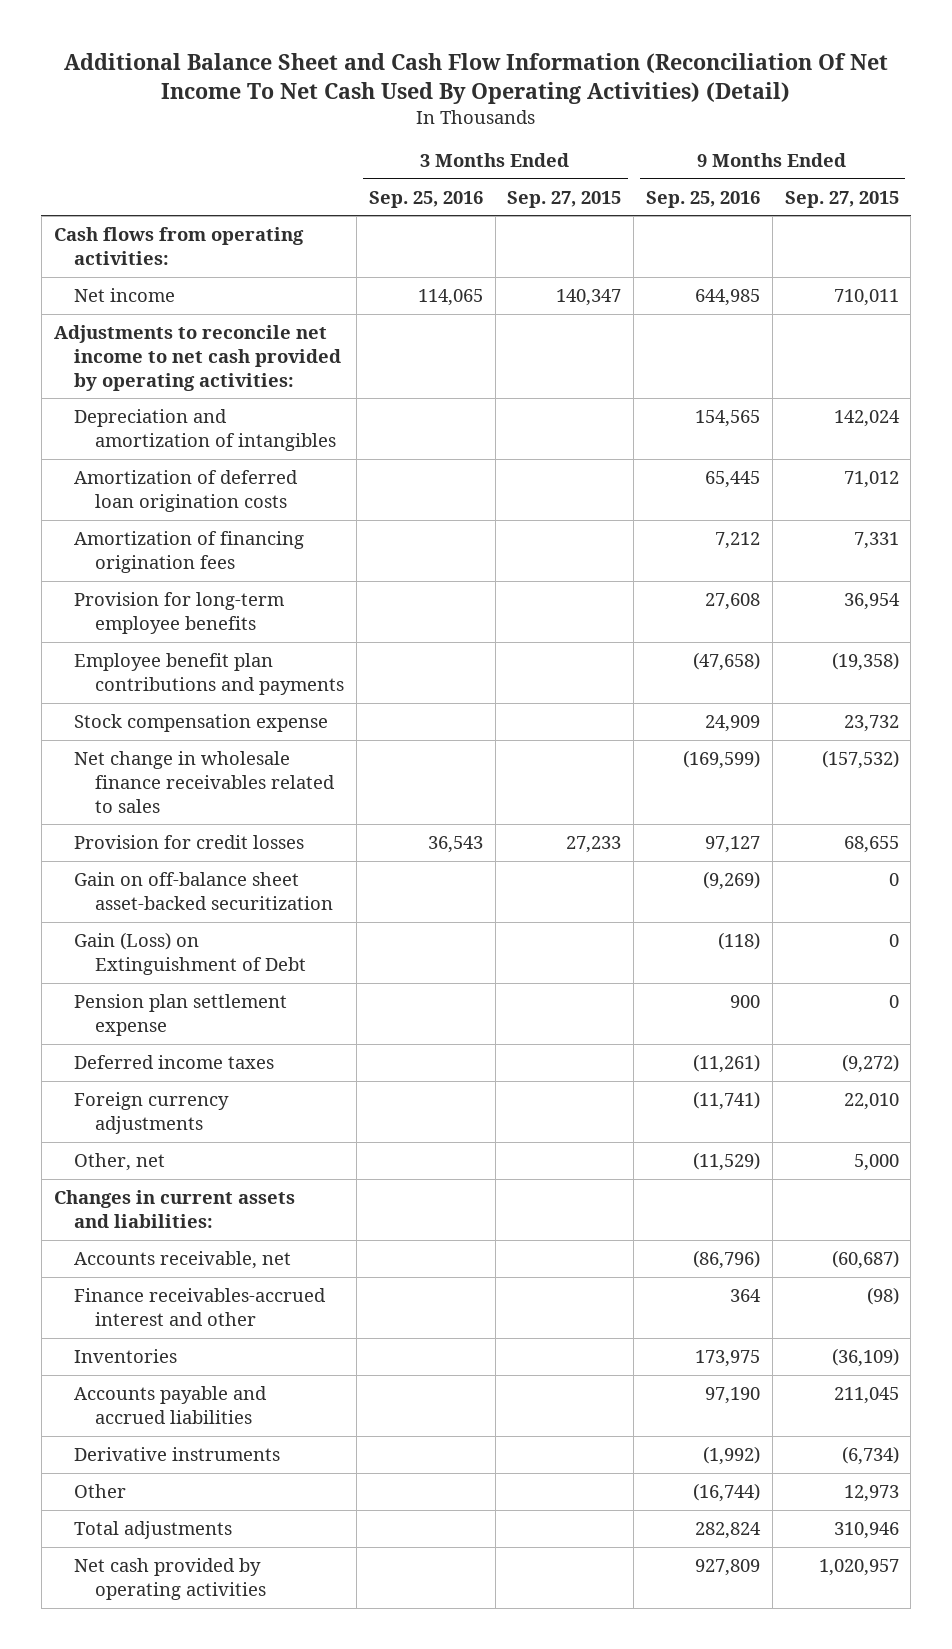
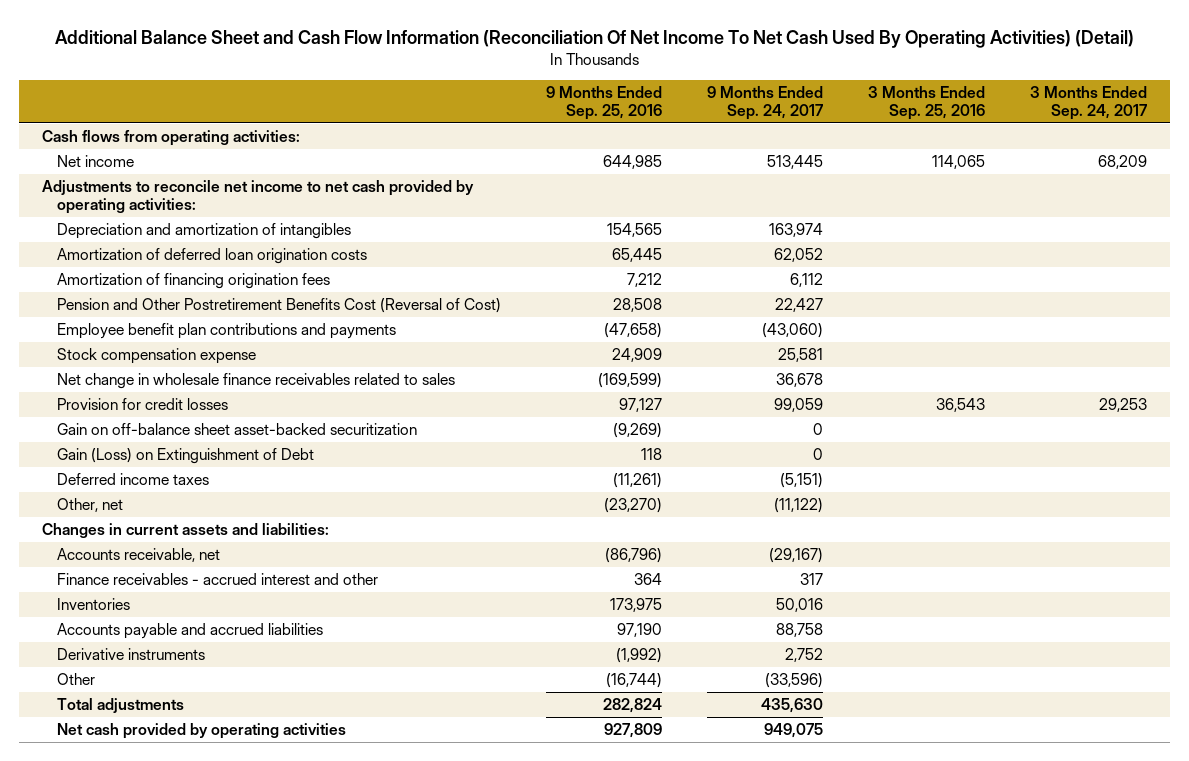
[507,190,622,208] Sep. 27, 2015 -> none
[784,190,899,208] Sep. 27, 2015 -> none
none -> [707,86,824,121] 9 Months Ended Sep. 24, 2017
none -> [1030,86,1148,121] 3 Months Ended Sep. 24, 2017
[74,591,285,634] Provision for long-term employee benefits -> none
none -> [57,297,502,313] Pension and Other Postretirement Benefits Cost (Reversal of Cost)
[74,993,288,1036] Pension plan settlement expense -> none
[718,931,761,950] (118) -> [641,447,663,460] 118
[74,1091,230,1134] Foreign currency adjustments -> none
[693,1151,761,1171] (11,529) -> [604,497,663,513] (23,270)
[74,1287,327,1326] Finance receivables-accrued interest and other -> [57,572,379,585] Finance receivables - accrued interest and other

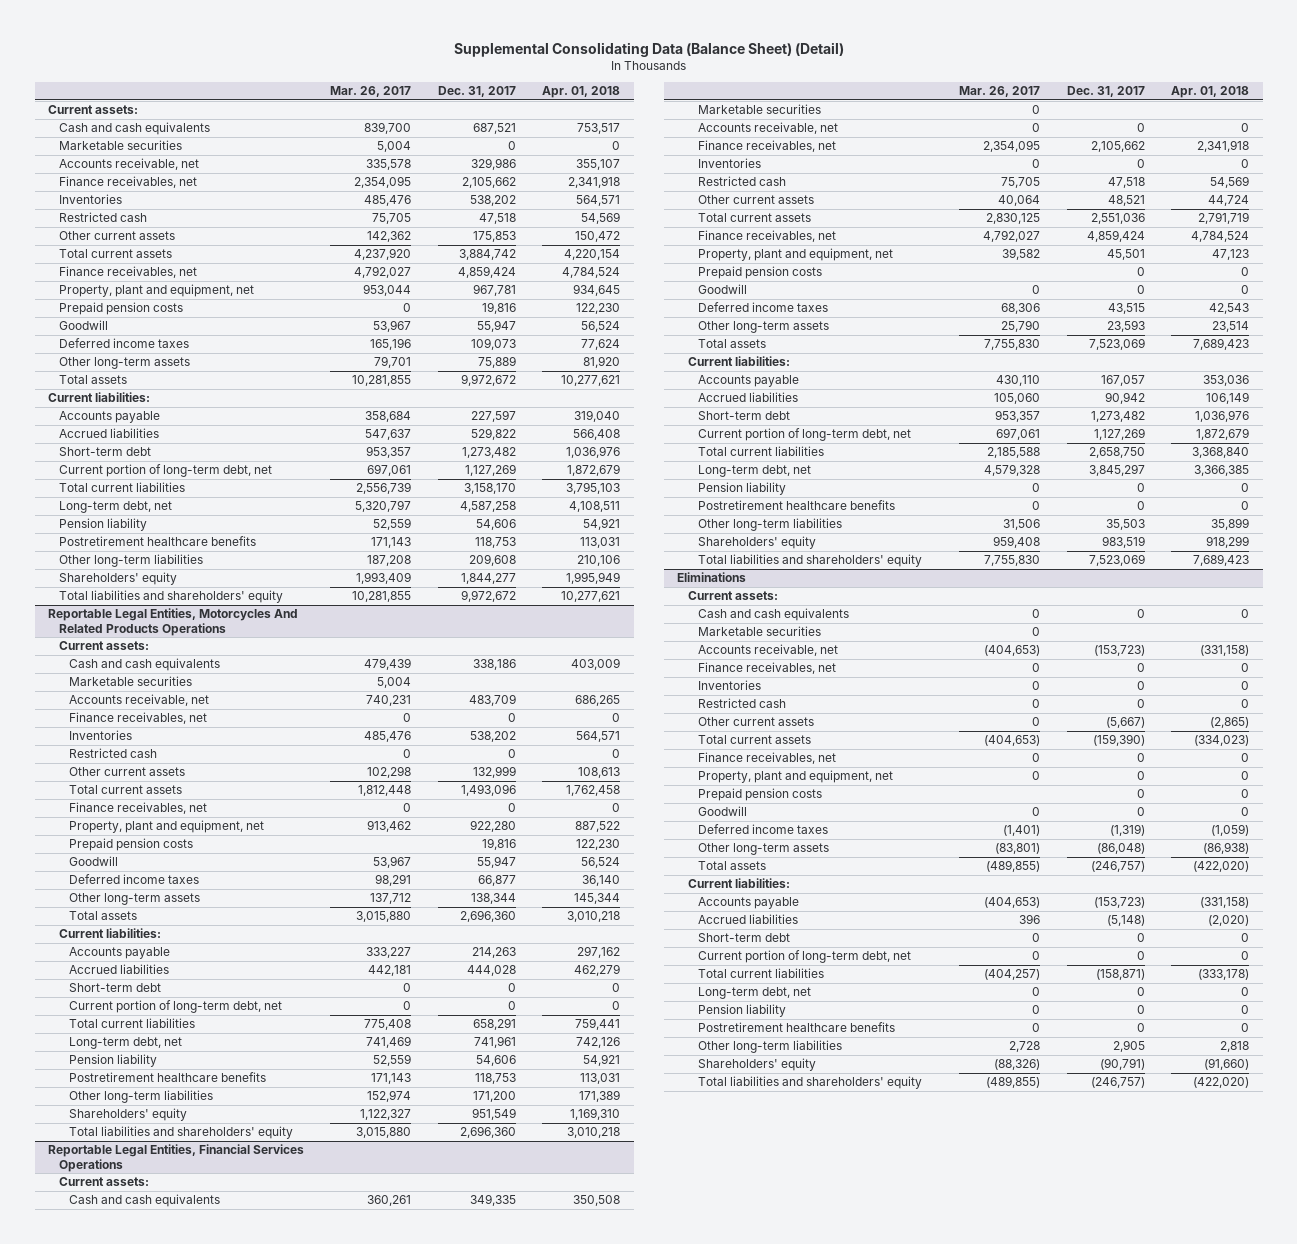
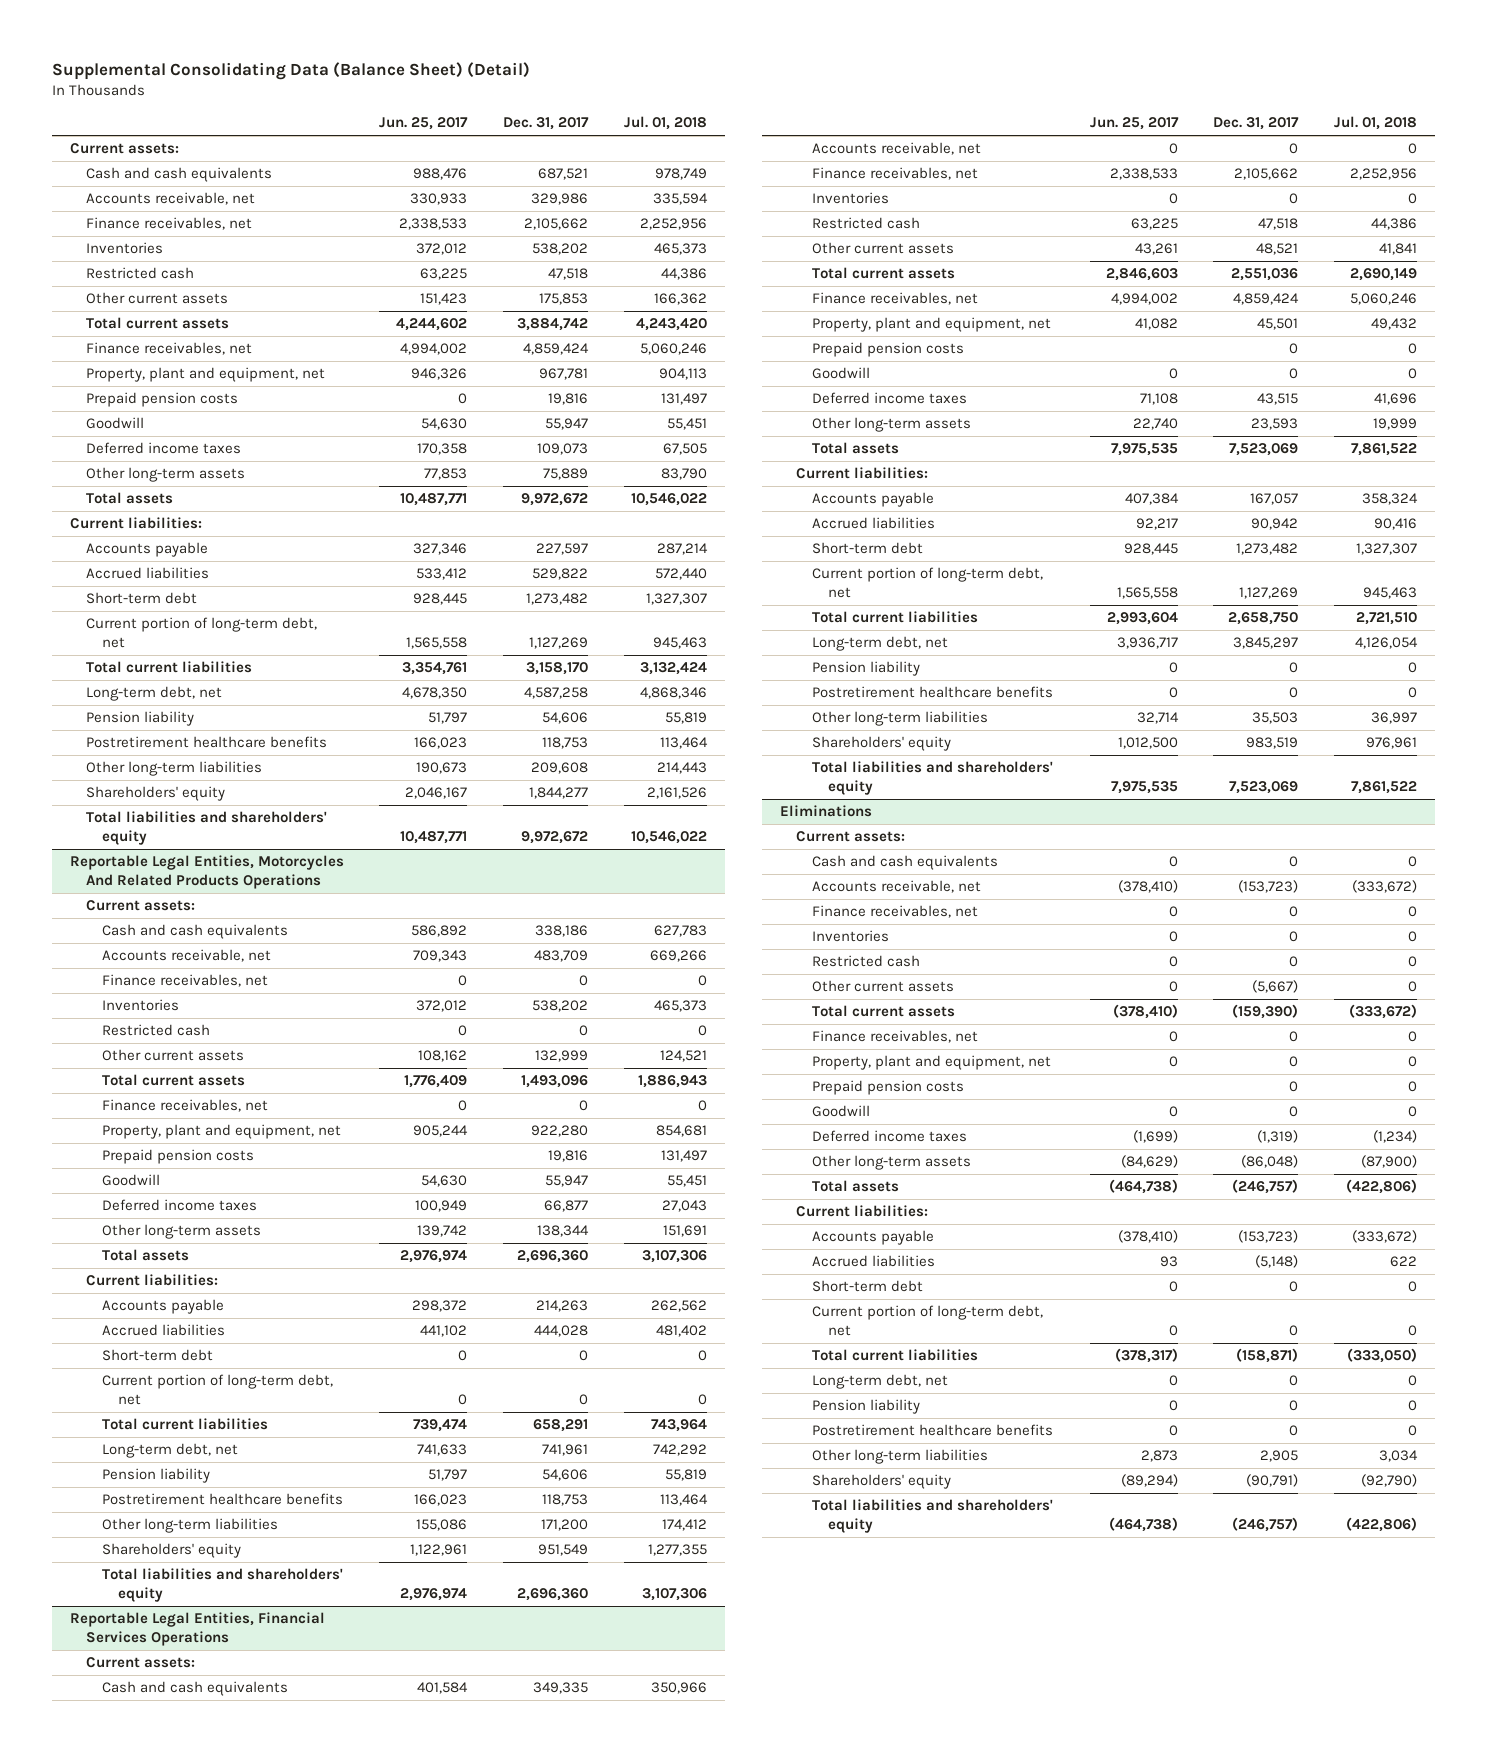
[330,86,412,98] Mar. 26, 2017 -> none
[542,86,621,99] Apr. 01, 2018 -> none
none -> [379,117,469,131] Jun. 25, 2017
none -> [623,116,707,131] Jul. 01, 2018
[58,140,182,151] Marketable securities -> none
[69,676,193,687] Marketable securities -> none
[698,104,822,115] Marketable securities -> none
[698,626,822,637] Marketable securities -> none

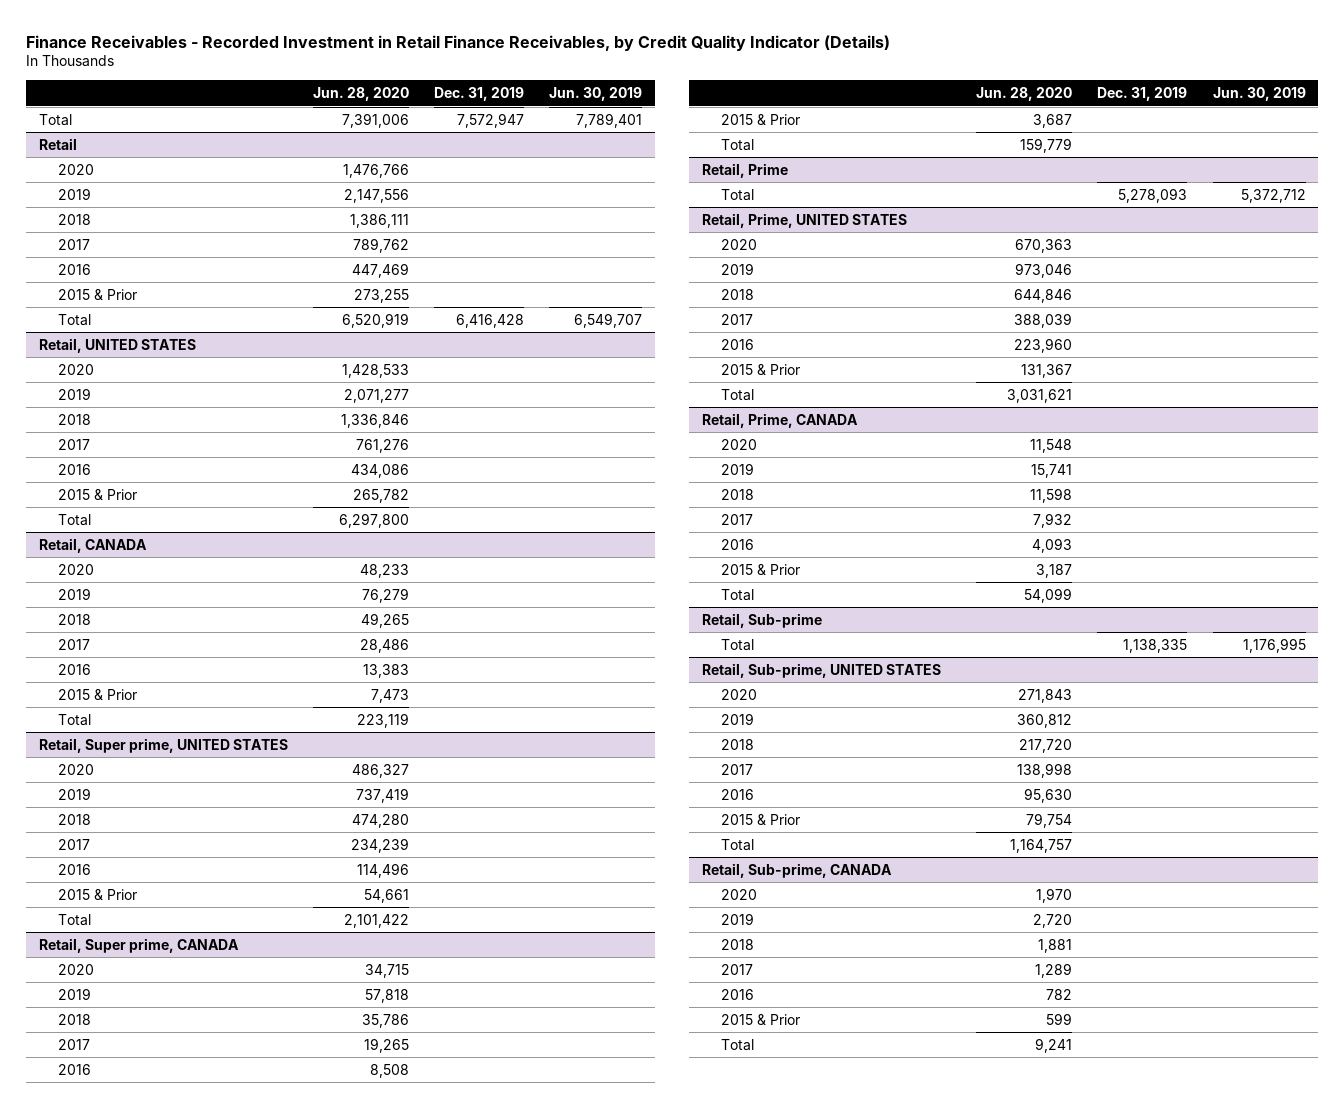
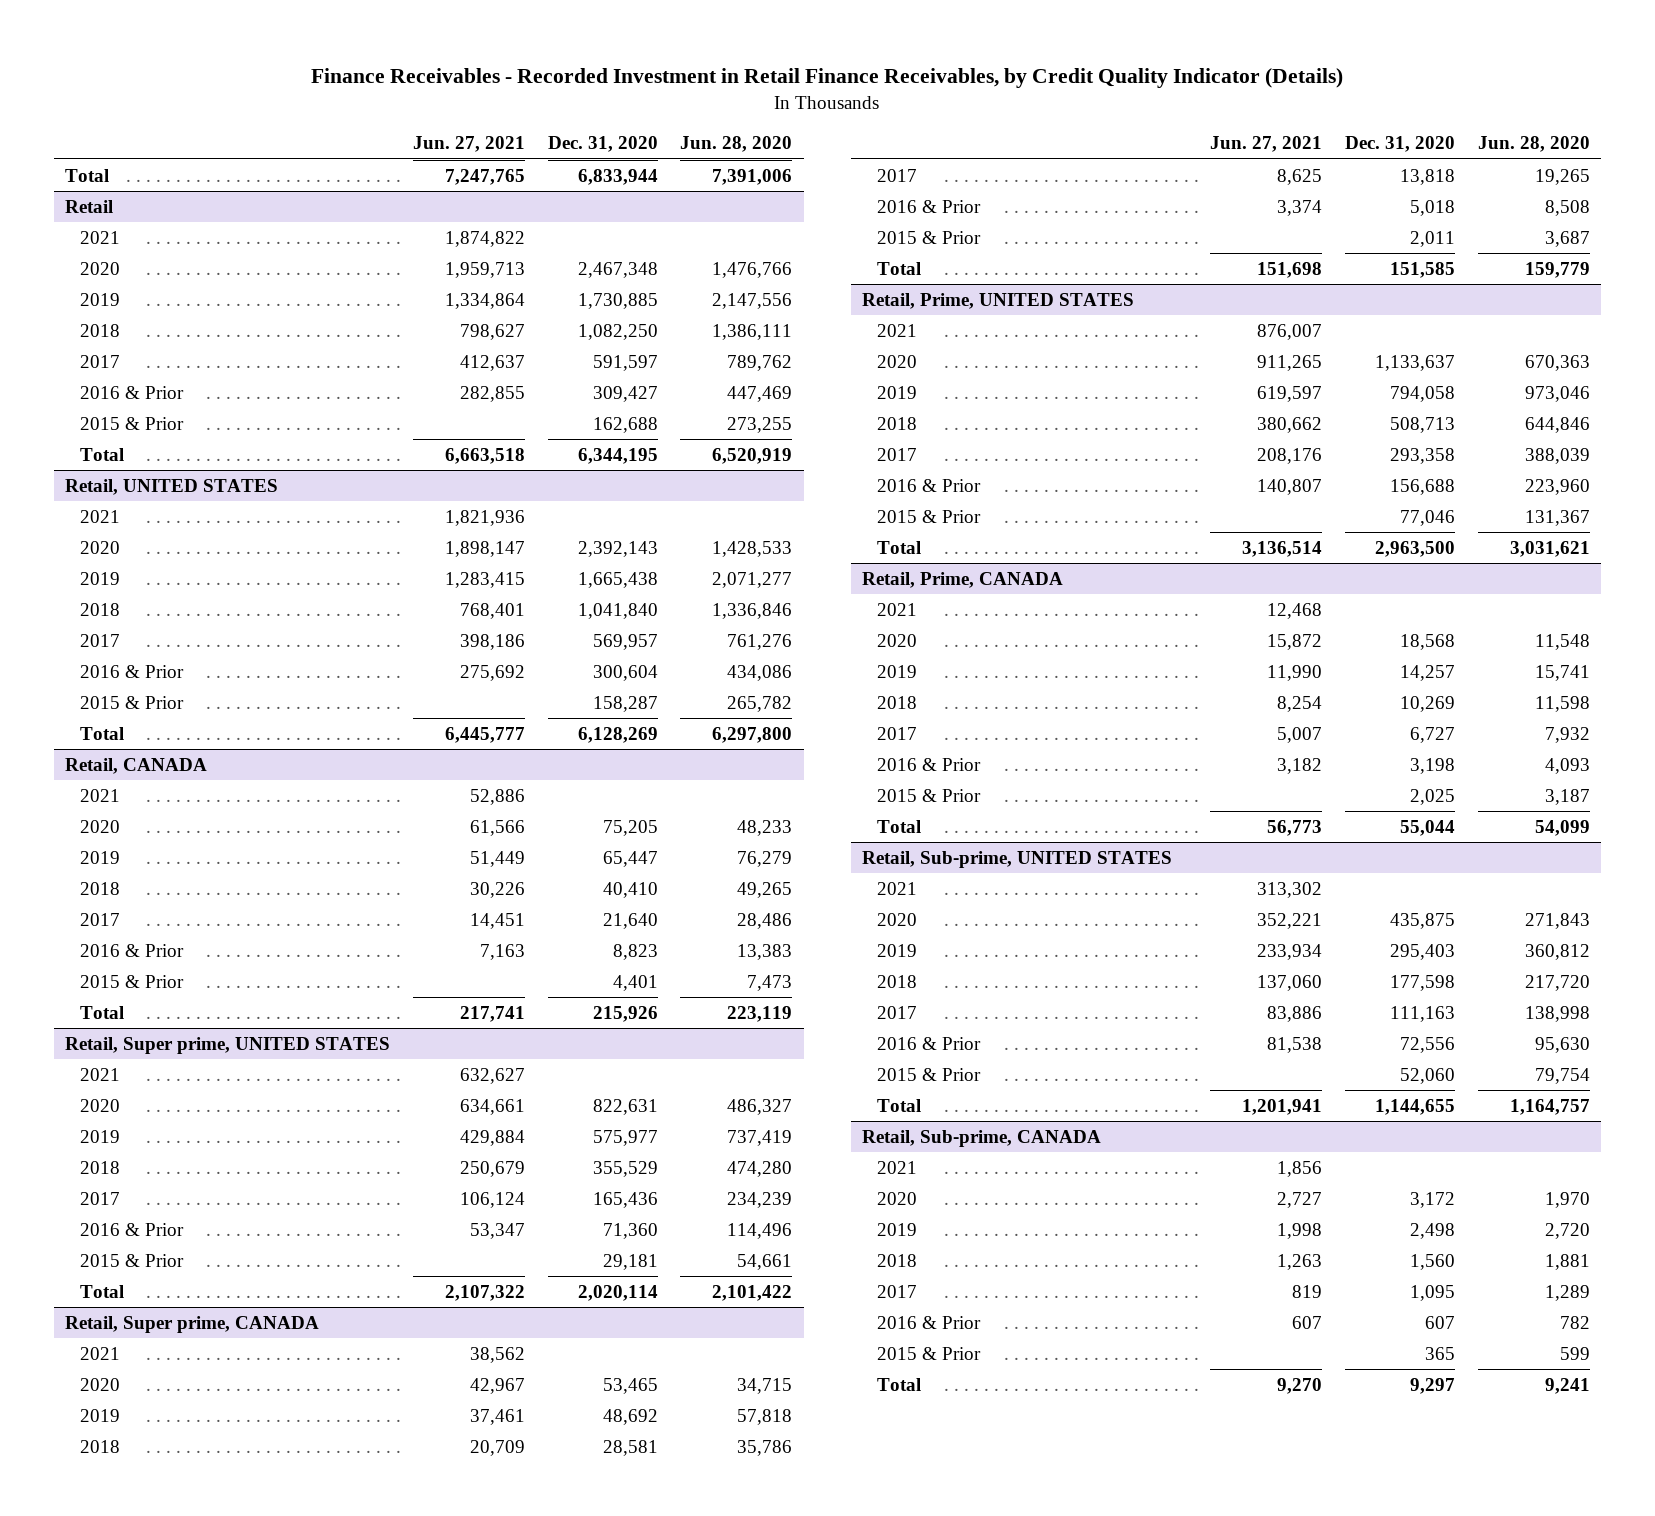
[434,86,525,101] Dec. 31, 2019 -> none
[549,86,643,101] Jun. 30, 2019 -> none
none -> [412,136,525,153] Jun. 27, 2021
none -> [547,136,658,153] Dec. 31, 2020
none -> [80,230,121,244] 2021
[58,263,92,275] 2016 -> [80,385,185,399] 2016 & Prior
none -> [80,509,121,523] 2021
[58,463,92,475] 2016 -> [80,664,185,678] 2016 & Prior
none -> [80,788,121,802] 2021
[58,663,92,675] 2016 -> [80,943,185,957] 2016 & Prior
none -> [80,1067,121,1081] 2021
[58,863,92,875] 2016 -> [80,1222,185,1236] 2016 & Prior
none -> [80,1346,121,1360] 2021
[58,1063,92,1075] 2016 -> [877,199,982,213] 2016 & Prior
[702,162,789,178] Retail, Prime -> none
[721,188,755,201] Total -> none
none -> [877,323,918,337] 2021
[721,338,755,350] 2016 -> [877,478,982,492] 2016 & Prior
none -> [877,602,918,616] 2021
[721,538,755,550] 2016 -> [877,757,982,771] 2016 & Prior
[702,612,823,628] Retail, Sub-prime -> none
[721,638,755,651] Total -> none
none -> [877,881,918,895] 2021
[721,788,755,800] 2016 -> [877,1036,982,1050] 2016 & Prior
none -> [877,1160,918,1174] 2021
[721,988,755,1000] 2016 -> [877,1315,982,1329] 2016 & Prior

